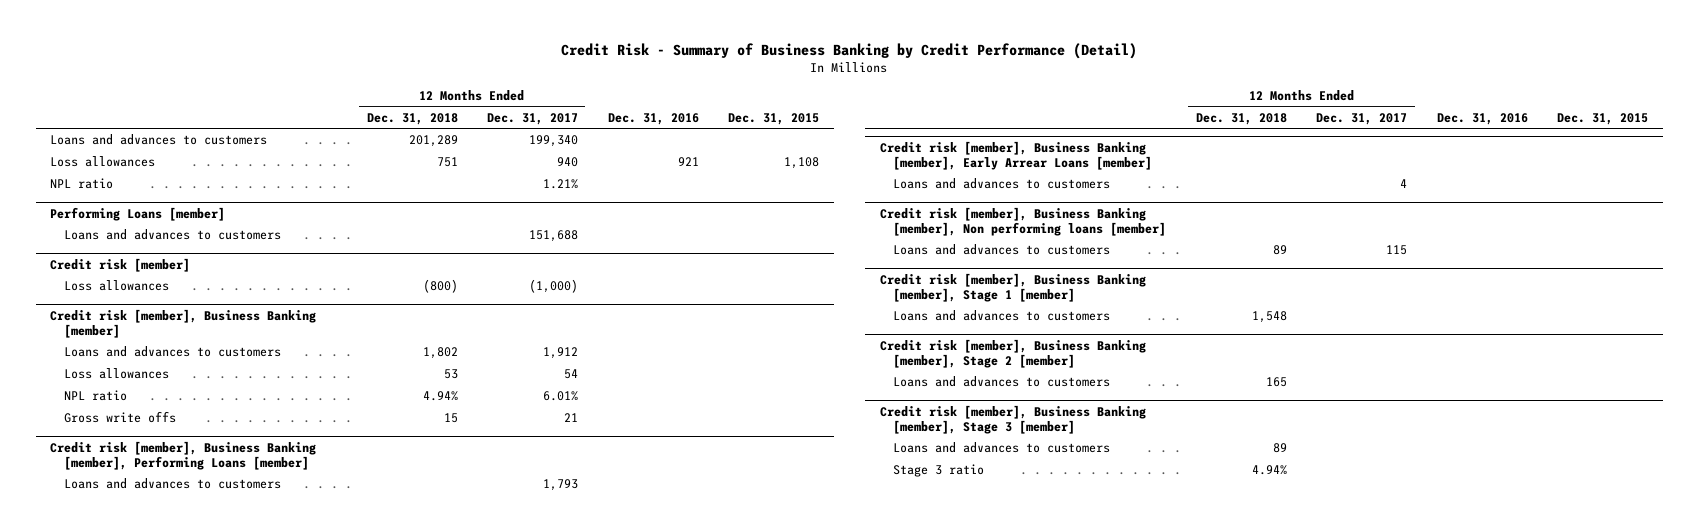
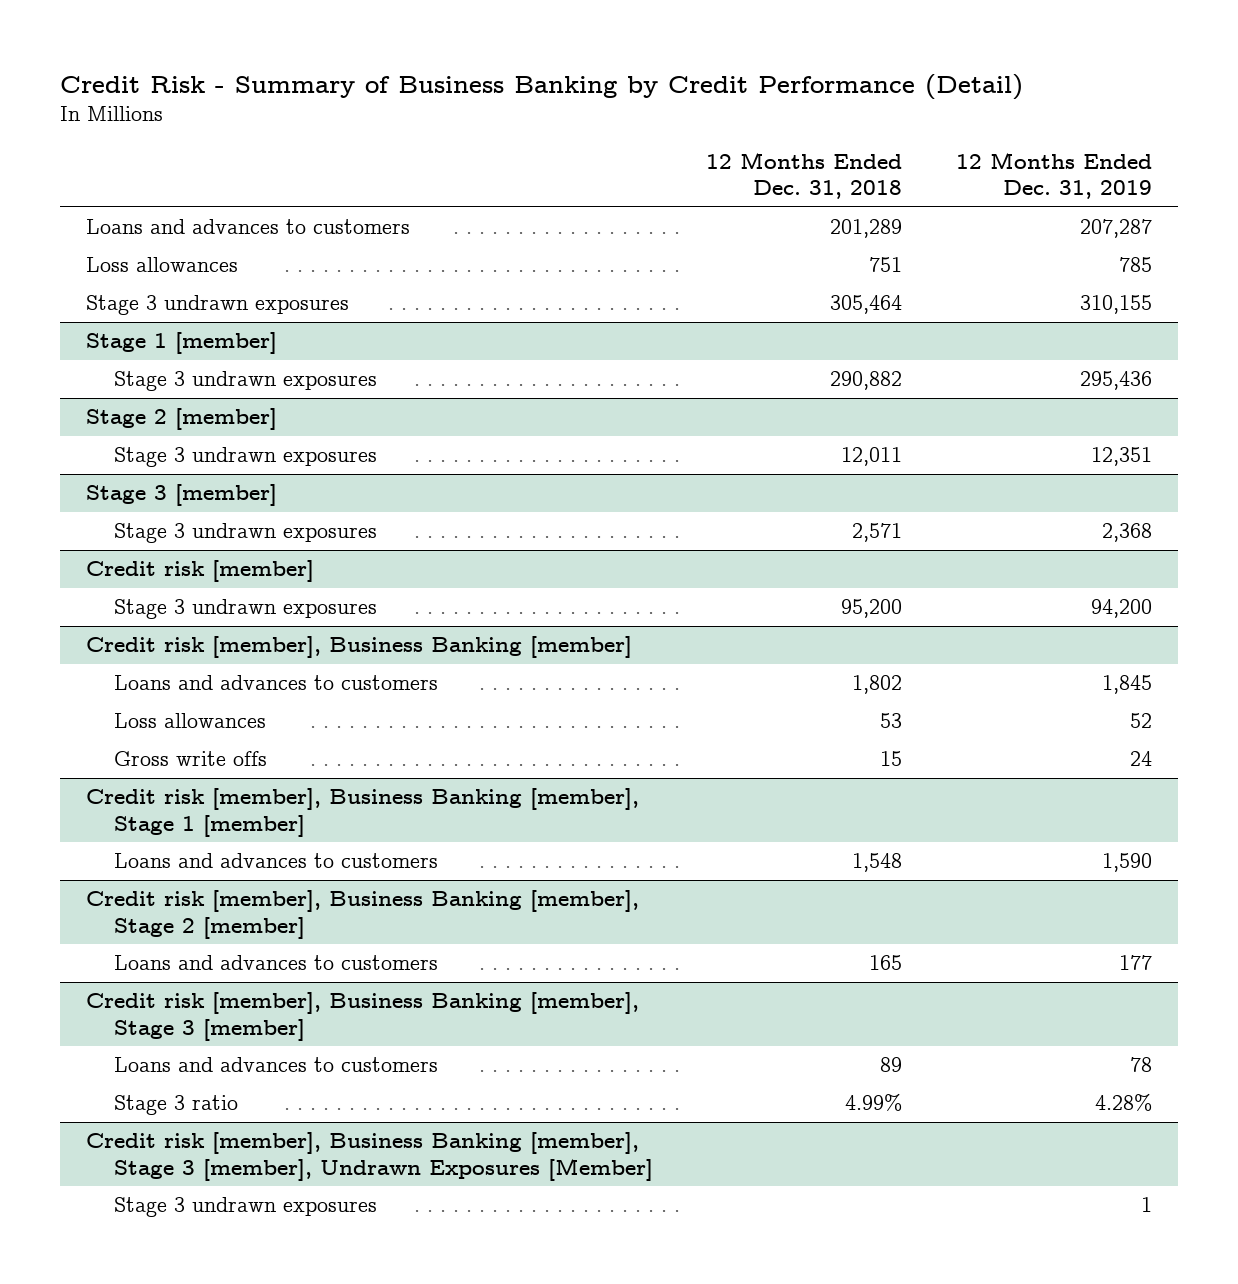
[487,112,579,125] Dec. 31, 2017 -> none
[607,112,699,125] Dec. 31, 2016 -> none
[727,112,819,125] Dec. 31, 2015 -> none
none -> [955,151,1152,200] 12 Months Ended Dec. 31, 2019
[50,178,114,190] NPL ratio -> none
[50,206,226,221] Performing Loans [member] -> none
[64,229,282,241] Loans and advances to customers -> none
none -> [86,295,350,316] Stage 3 undrawn exposures
none -> [86,332,278,355] Stage 1 [member]
none -> [114,371,378,392] Stage 3 undrawn exposures
none -> [86,408,278,431] Stage 2 [member]
none -> [114,447,378,468] Stage 3 undrawn exposures
none -> [86,484,278,507] Stage 3 [member]
none -> [114,523,378,544] Stage 3 undrawn exposures
[64,280,170,292] Loss allowances -> none
none -> [114,599,378,620] Stage 3 undrawn exposures
[64,390,128,402] NPL ratio -> none
[50,440,317,470] Credit risk [member], Business Banking [member], Performing Loans [member] -> none
[64,478,282,490] Loans and advances to customers -> none
[879,140,1153,170] Credit risk [member], Business Banking [member], Early Arrear Loans [member] -> none
[893,178,1111,190] Loans and advances to customers -> none
[879,206,1167,236] Credit risk [member], Business Banking [member], Non performing loans [member] -> none
[893,244,1111,256] Loans and advances to customers -> none
[1251,465,1287,476] 4.94% -> [845,1093,903,1112] 4.99%
none -> [86,1132,654,1181] Credit risk [member], Business Banking [member], Stage 3 [member], Undrawn Exposures [Member]
none -> [114,1197,378,1218] Stage 3 undrawn exposures

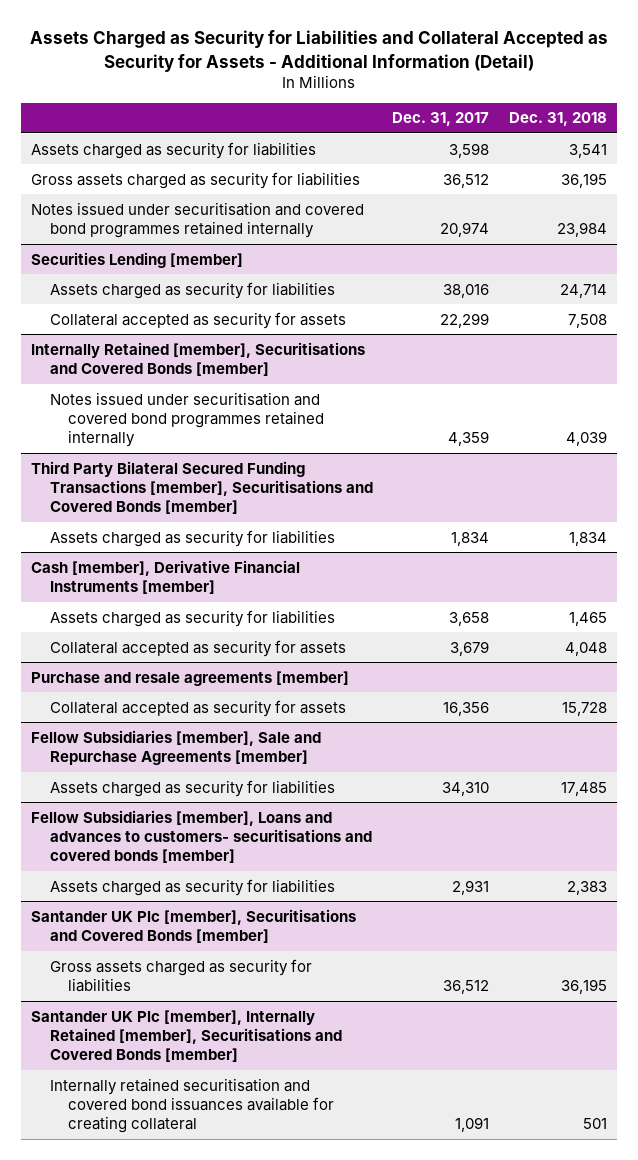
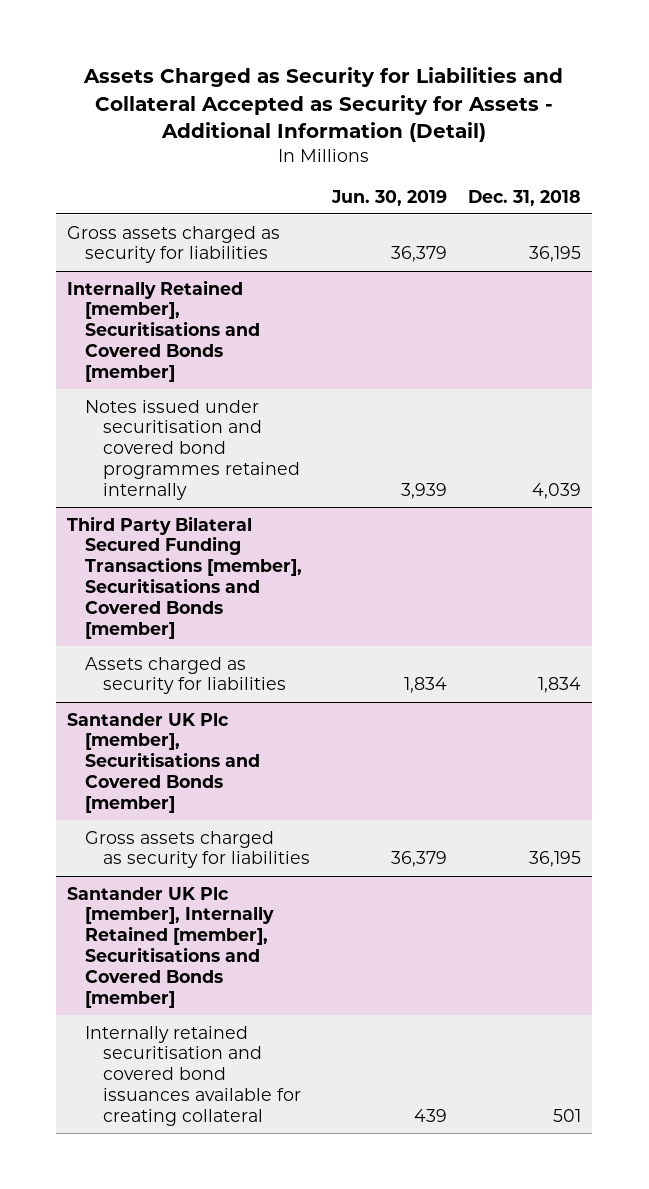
[392,112,490,127] Dec. 31, 2017 -> none
none -> [330,189,447,206] Jun. 30, 2019
[31,141,317,159] Assets charged as security for liabilities -> none
[31,201,365,238] Notes issued under securitisation and covered bond programmes retained internally -> none
[31,251,244,268] Securities Lending [member] -> none
[49,281,335,299] Assets charged as security for liabilities -> none
[49,311,346,329] Collateral accepted as security for assets -> none
[31,559,301,594] Cash [member], Derivative Financial Instruments [member] -> none
[49,609,335,627] Assets charged as security for liabilities -> none
[49,639,346,657] Collateral accepted as security for assets -> none
[31,670,350,686] Purchase and resale agreements [member] -> none
[49,699,346,717] Collateral accepted as security for assets -> none
[31,729,322,765] Fellow Subsidiaries [member], Sale and Repurchase Agreements [member] -> none
[49,779,335,797] Assets charged as security for liabilities -> none
[31,809,372,864] Fellow Subsidiaries [member], Loans and advances to customers- securitisations and covered bonds [member] -> none
[49,878,335,896] Assets charged as security for liabilities -> none

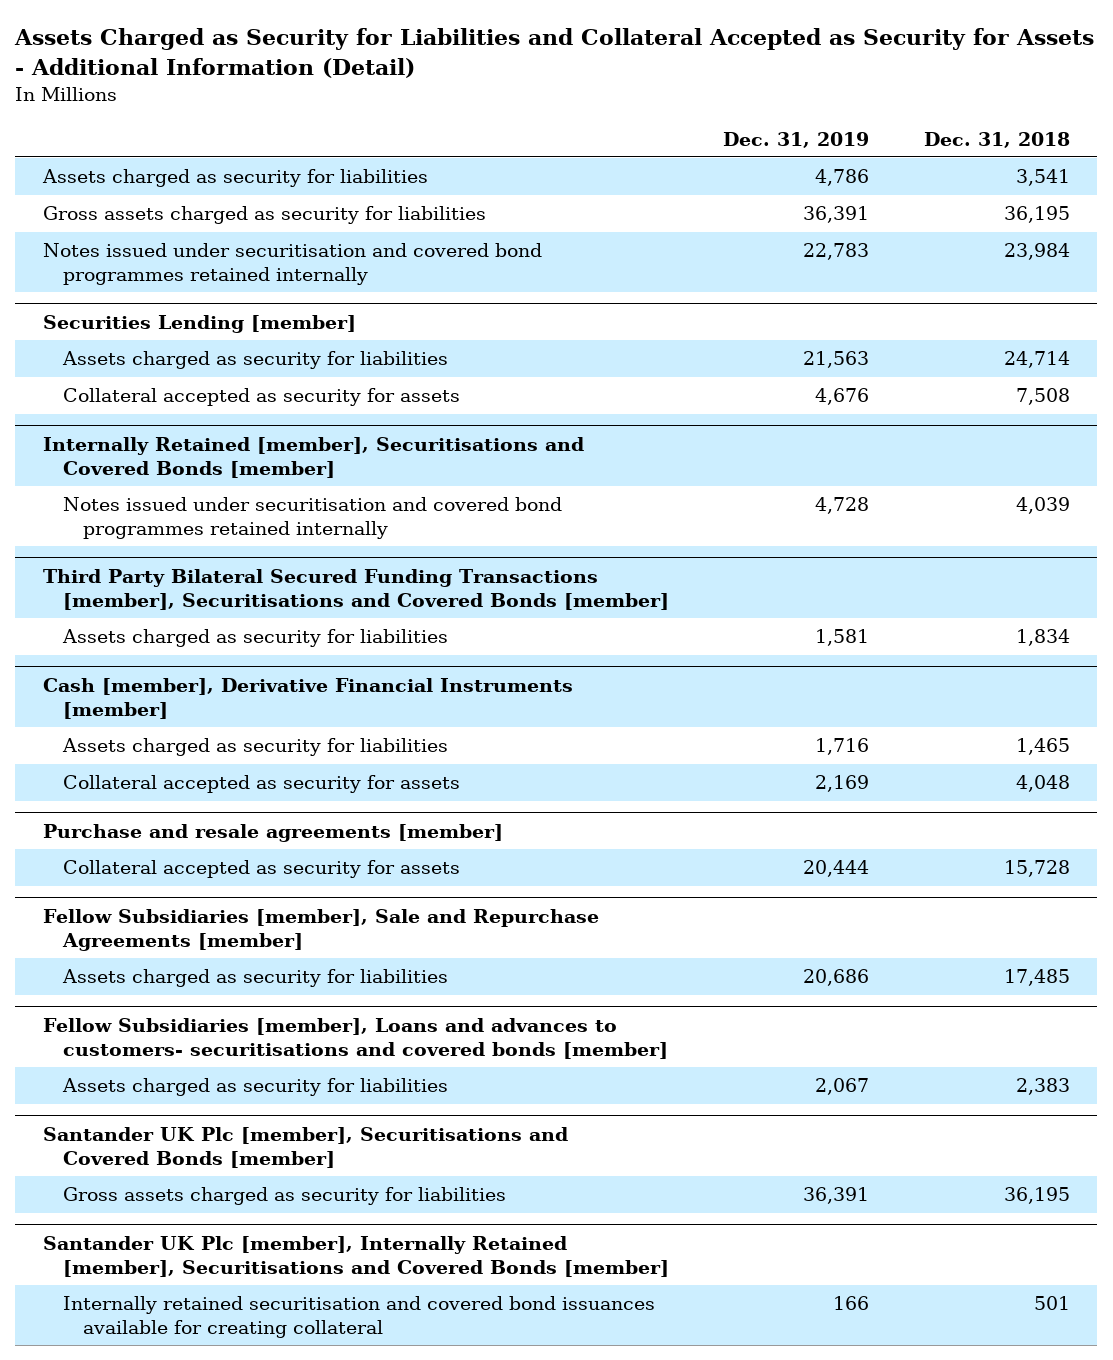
[330,189,447,206] Jun. 30, 2019 -> none
none -> [723,131,870,148] Dec. 31, 2019
none -> [41,169,428,188] Assets charged as security for liabilities
none -> [42,243,542,285] Notes issued under securitisation and covered bond programmes retained internally
none -> [42,315,356,334] Securities Lending [member]
none -> [61,351,448,370] Assets charged as security for liabilities
none -> [62,388,460,407] Collateral accepted as security for assets
none -> [42,678,573,719] Cash [member], Derivative Financial Instruments [member]
none -> [61,738,448,757] Assets charged as security for liabilities
none -> [62,775,460,794] Collateral accepted as security for assets
none -> [42,824,503,843] Purchase and resale agreements [member]
none -> [62,860,460,879] Collateral accepted as security for assets
none -> [42,909,599,951] Fellow Subsidiaries [member], Sale and Repurchase Agreements [member]
none -> [61,969,448,988] Assets charged as security for liabilities
none -> [42,1018,668,1059] Fellow Subsidiaries [member], Loans and advances to customers- securitisations and covered bonds [member]
none -> [61,1078,448,1097] Assets charged as security for liabilities

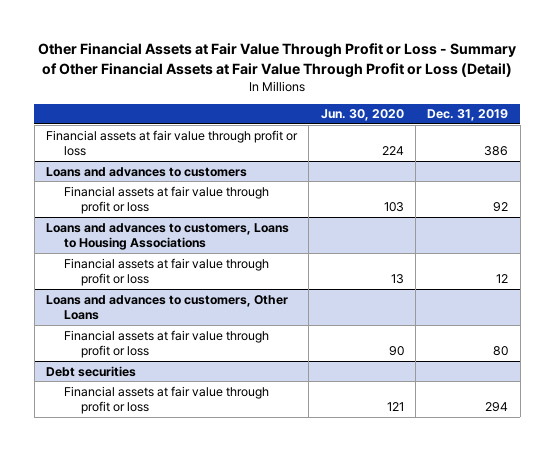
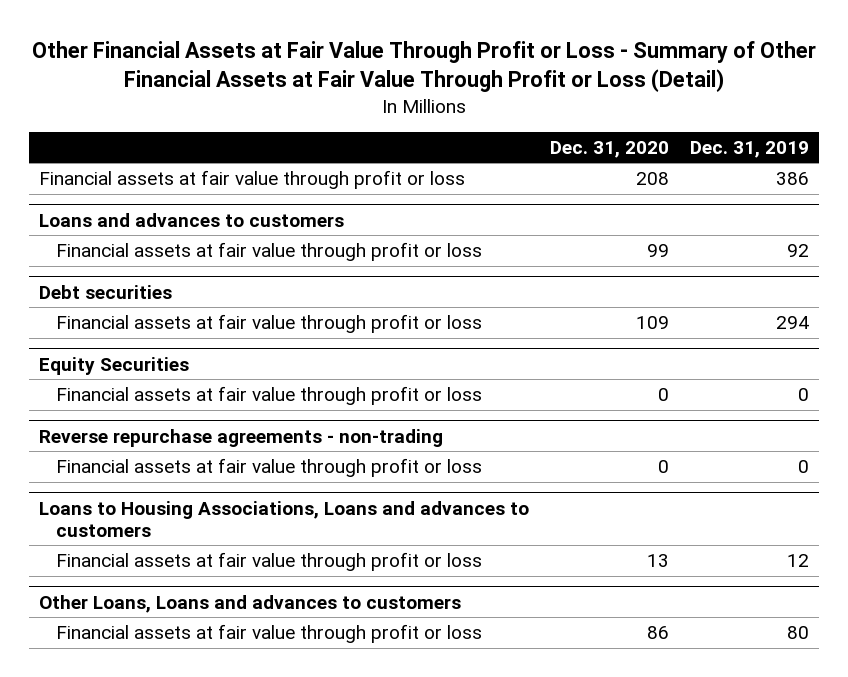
[320,109,404,122] Jun. 30, 2020 -> none
none -> [550,140,670,158] Dec. 31, 2020
[46,222,290,251] Loans and advances to customers, Loans to Housing Associations -> none
[63,257,269,287] Financial assets at fair value through profit or loss -> none
[46,294,289,321] Loans and advances to customers, Other Loans -> none
[63,329,269,359] Financial assets at fair value through profit or loss -> none
none -> [39,356,190,375] Equity Securities
none -> [56,385,483,405] Financial assets at fair value through profit or loss
none -> [39,428,444,447] Reverse repurchase agreements - non-trading
none -> [56,457,483,477] Financial assets at fair value through profit or loss
none -> [39,500,530,537] Loans to Housing Associations, Loans and advances to customers
none -> [56,551,483,571] Financial assets at fair value through profit or loss
none -> [39,594,462,613] Other Loans, Loans and advances to customers
none -> [56,623,483,643] Financial assets at fair value through profit or loss

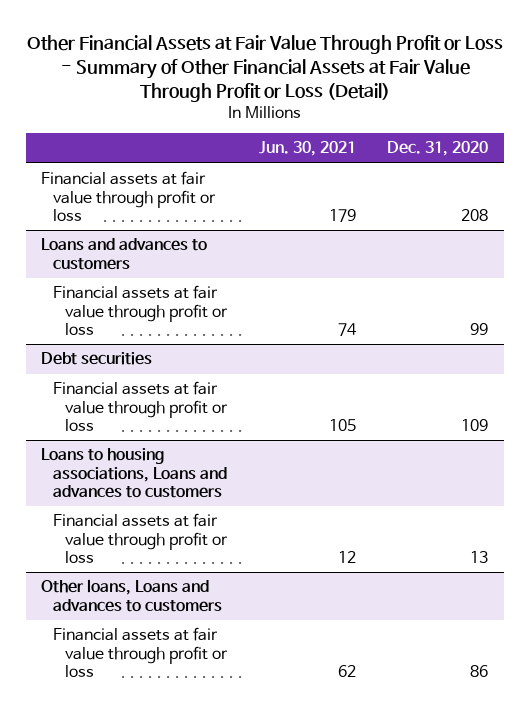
[690,140,810,158] Dec. 31, 2019 -> none
none -> [258,141,356,157] Jun. 30, 2021
[39,356,190,375] Equity Securities -> none
[56,385,483,405] Financial assets at fair value through profit or loss -> none
[39,428,444,447] Reverse repurchase agreements - non-trading -> none
[56,457,483,477] Financial assets at fair value through profit or loss -> none
[39,500,530,537] Loans to Housing Associations, Loans and advances to customers -> [41,448,228,498] Loans to housing associations, Loans and advances to customers
[39,594,462,613] Other Loans, Loans and advances to customers -> [41,579,223,612] Other loans, Loans and advances to customers

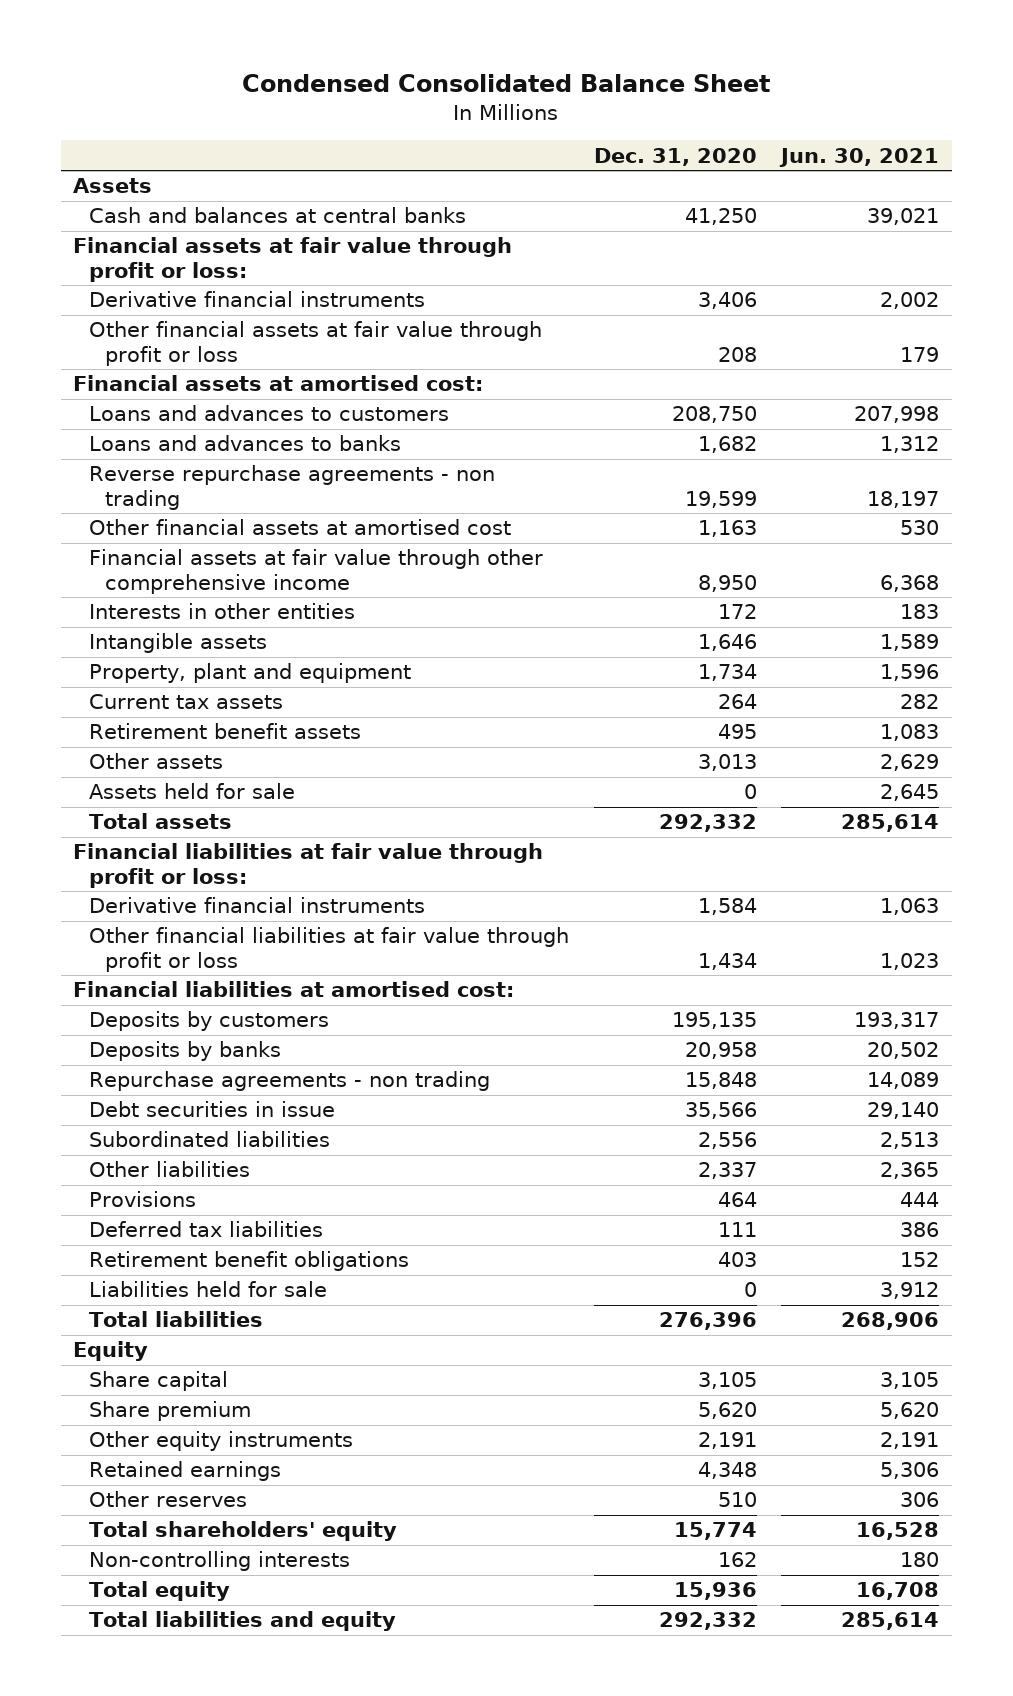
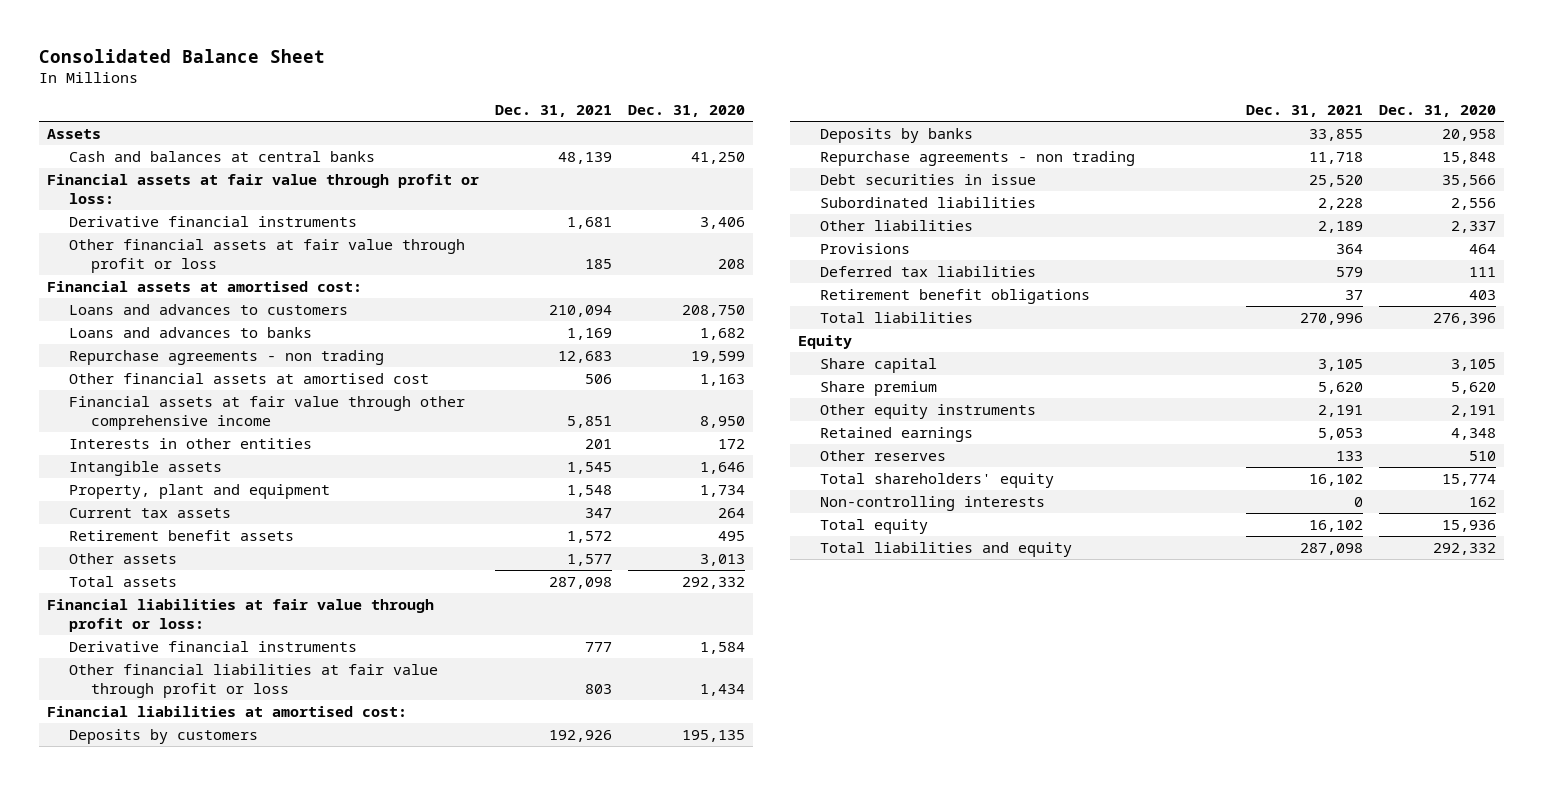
[242,74,771,93] Condensed Consolidated Balance Sheet -> [39,48,326,63] Consolidated Balance Sheet
[779,147,940,167] Jun. 30, 2021 -> none
none -> [494,105,612,118] Dec. 31, 2021
[88,465,495,510] Reverse repurchase agreements - non trading -> [69,349,385,365] Repurchase agreements - non trading
[88,783,295,800] Assets held for sale -> none
[88,1281,327,1298] Liabilities held for sale -> none

